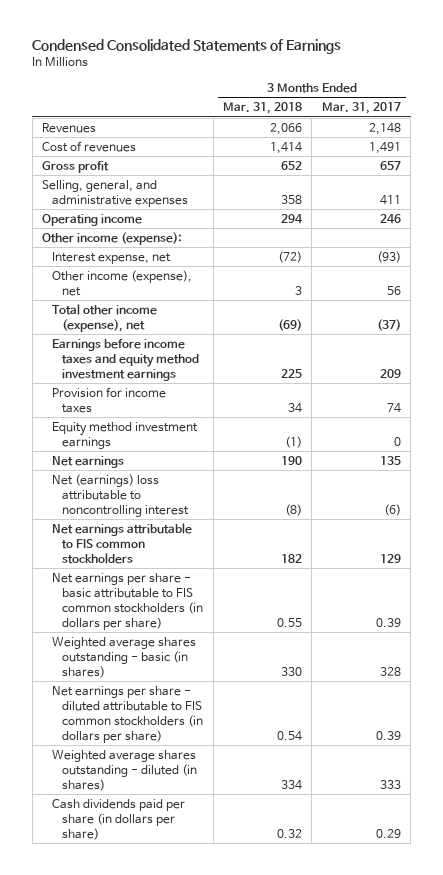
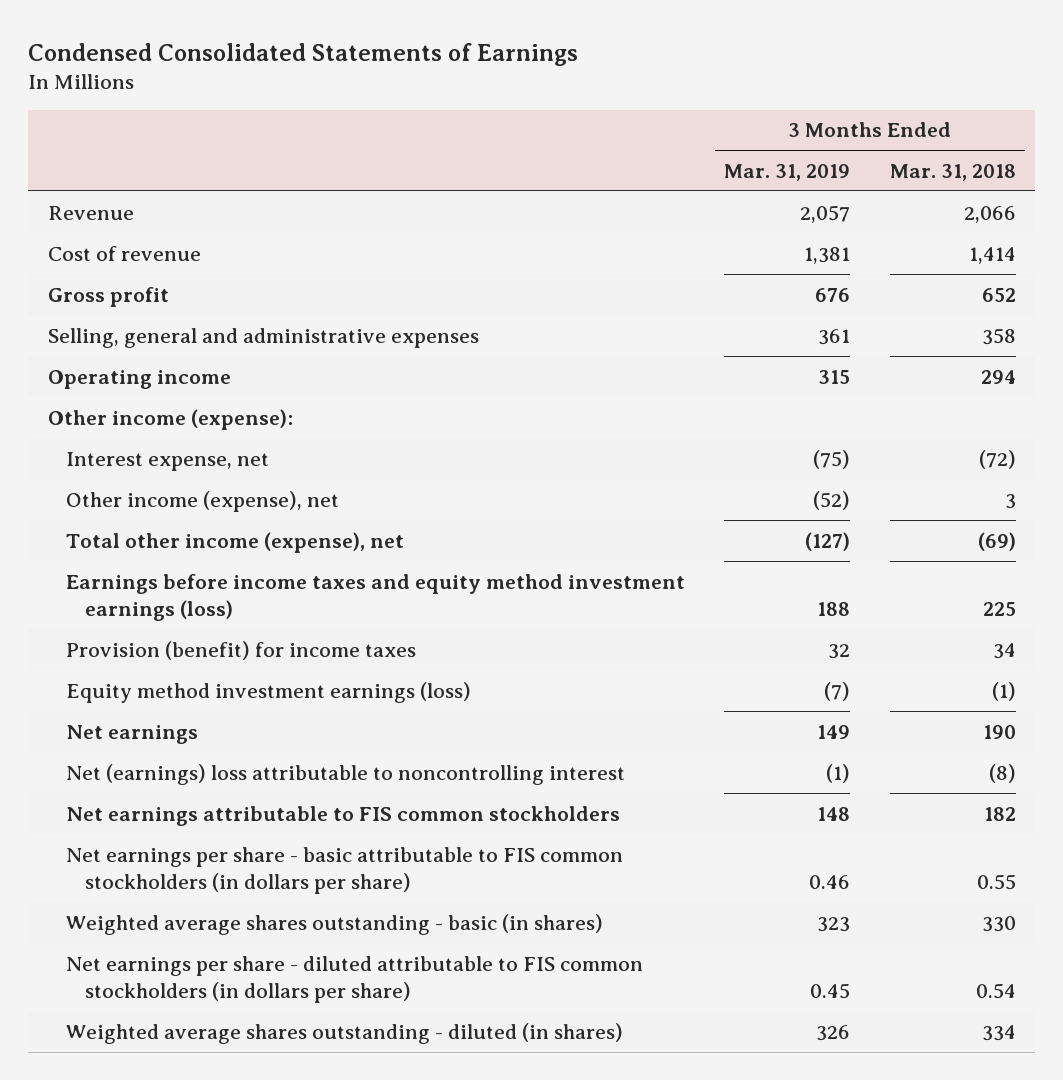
[321,102,401,115] Mar. 31, 2017 -> none
none -> [724,163,851,181] Mar. 31, 2019
[41,122,96,133] Revenues -> [47,205,134,220] Revenue
[41,140,136,152] Cost of revenues -> [47,245,201,261] Cost of revenue
[41,179,189,207] Selling, general, and administrative expenses -> [47,327,479,348] Selling, general and administrative expenses
[52,338,200,381] Earnings before income taxes and equity method investment earnings -> [66,573,686,621] Earnings before income taxes and equity method investment earnings (loss)
[52,386,167,413] Provision for income taxes -> [66,640,417,660] Provision (benefit) for income taxes
[52,421,199,449] Equity method investment earnings -> [66,681,472,703] Equity method investment earnings (loss)
[52,798,186,840] Cash dividends paid per share (in dollars per share) -> none

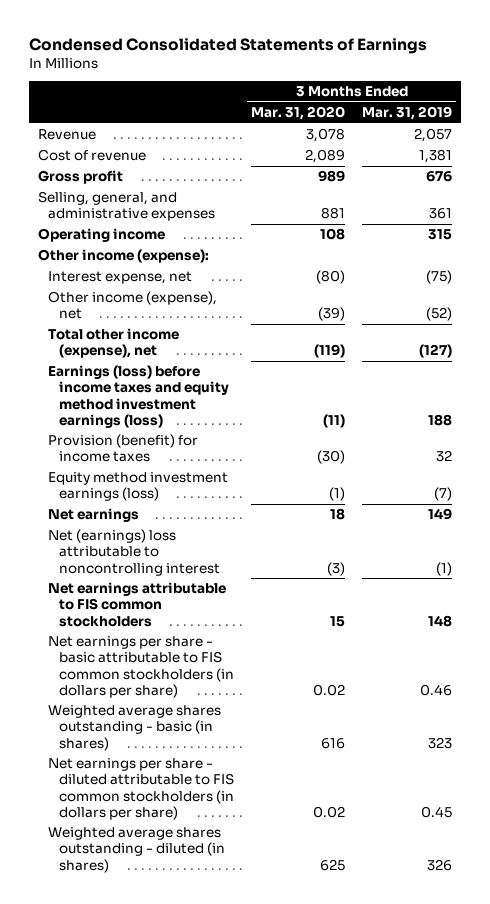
[889,163,1016,181] Mar. 31, 2018 -> none
none -> [251,106,346,121] Mar. 31, 2020
[47,327,479,348] Selling, general and administrative expenses -> [37,191,216,222] Selling, general, and administrative expenses
[66,573,686,621] Earnings before income taxes and equity method investment earnings (loss) -> [48,365,230,428] Earnings (loss) before income taxes and equity method investment earnings (loss)

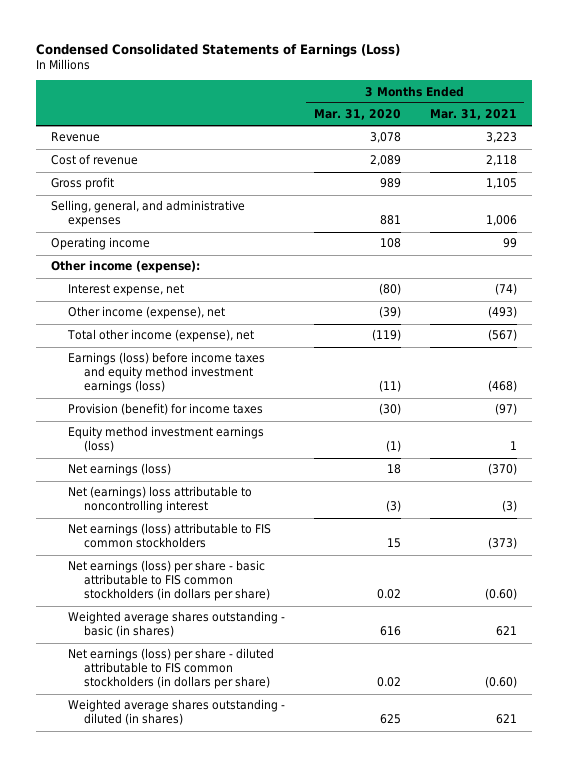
[29,37,428,54] Condensed Consolidated Statements of Earnings -> [36,43,401,57] Condensed Consolidated Statements of Earnings (Loss)
[362,106,453,121] Mar. 31, 2019 -> none
none -> [430,109,518,121] Mar. 31, 2021
[48,508,140,523] Net earnings -> [67,463,171,477] Net earnings (loss)
[48,582,227,627] Net earnings attributable to FIS common stockholders -> [67,523,271,549] Net earnings (loss) attributable to FIS common stockholders
[48,636,235,698] Net earnings per share - basic attributable to FIS common stockholders (in dollars per share) -> [67,560,271,602] Net earnings (loss) per share - basic attributable to FIS common stockholders (in dollars per share)
[48,758,235,820] Net earnings per share - diluted attributable to FIS common stockholders (in dollars per share) -> [67,648,274,690] Net earnings (loss) per share - diluted attributable to FIS common stockholders (in dollars per share)

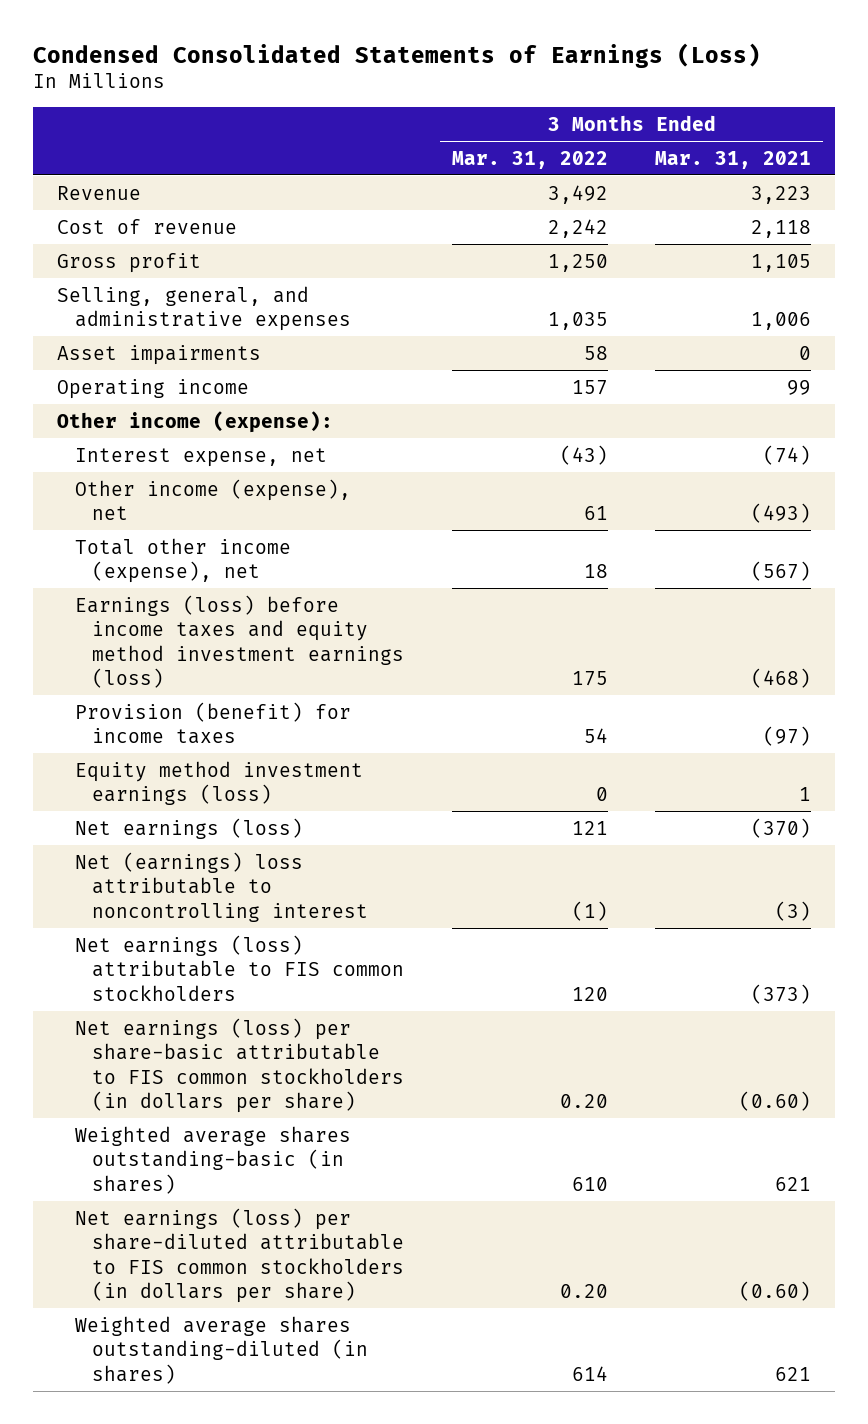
[313,109,401,121] Mar. 31, 2020 -> none
none -> [451,150,608,169] Mar. 31, 2022
none -> [57,344,262,365] Asset impairments
[67,560,271,602] Net earnings (loss) per share - basic attributable to FIS common stockholders (in dollars per share) -> [74,1017,405,1114] Net earnings (loss) per share-basic attributable to FIS common stockholders (in dollars per share)
[67,611,285,638] Weighted average shares outstanding - basic (in shares) -> [74,1125,351,1194] Weighted average shares outstanding-basic (in shares)
[67,648,274,690] Net earnings (loss) per share - diluted attributable to FIS common stockholders (in dollars per share) -> [74,1207,405,1304] Net earnings (loss) per share-diluted attributable to FIS common stockholders (in dollars per share)
[67,699,285,726] Weighted average shares outstanding - diluted (in shares) -> [74,1315,369,1384] Weighted average shares outstanding-diluted (in shares)

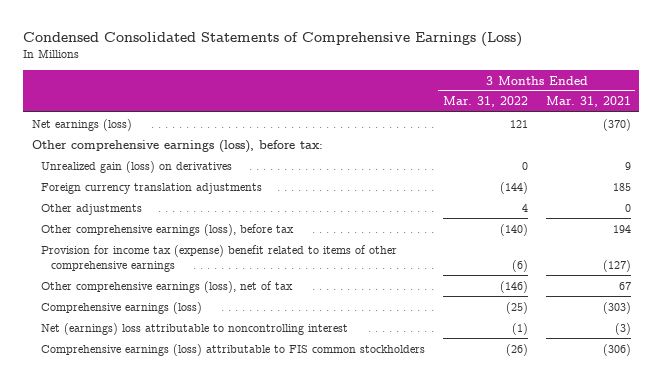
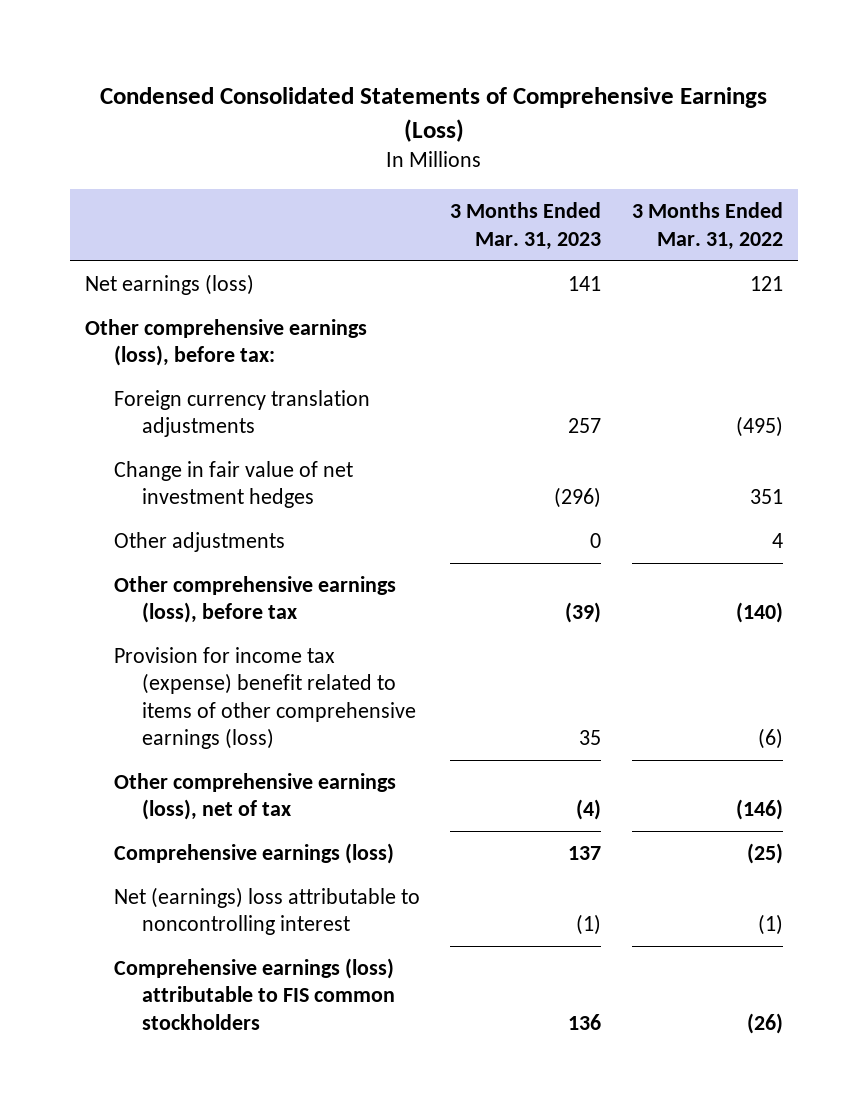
[545,96,631,108] Mar. 31, 2021 -> none
none -> [450,202,602,250] 3 Months Ended Mar. 31, 2023
[41,160,233,173] Unrealized gain (loss) on derivatives -> none
[499,181,528,194] (144) -> [735,416,783,438] (495)
none -> [113,461,353,509] Change in fair value of net investment hedges
[41,244,398,273] Provision for income tax (expense) benefit related to items of other comprehensive earnings -> [113,647,417,749] Provision for income tax (expense) benefit related to items of other comprehensive earnings (loss)

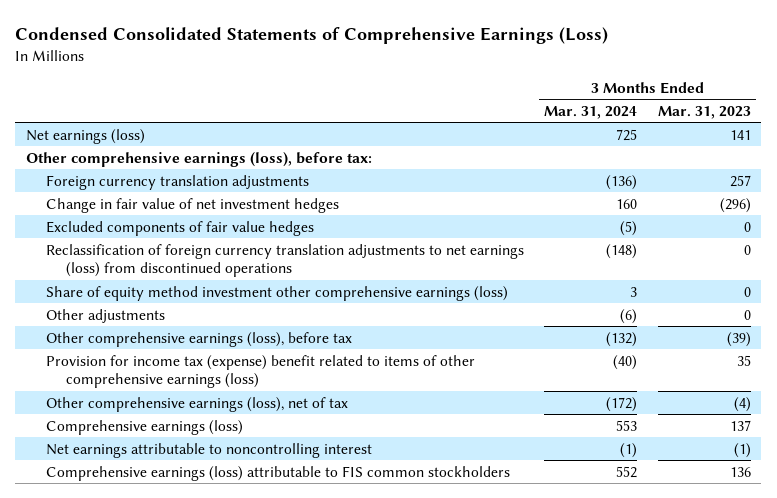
[631,202,783,250] 3 Months Ended Mar. 31, 2022 -> none
none -> [544,105,638,119] Mar. 31, 2024
none -> [45,220,314,236] Excluded components of fair value hedges
none -> [45,243,524,278] Reclassification of foreign currency translation adjustments to net earnings (loss) from discontinued operations
none -> [45,285,508,301] Share of equity method investment other comprehensive earnings (loss)
[113,887,420,936] Net (earnings) loss attributable to noncontrolling interest -> [45,442,372,458] Net earnings attributable to noncontrolling interest

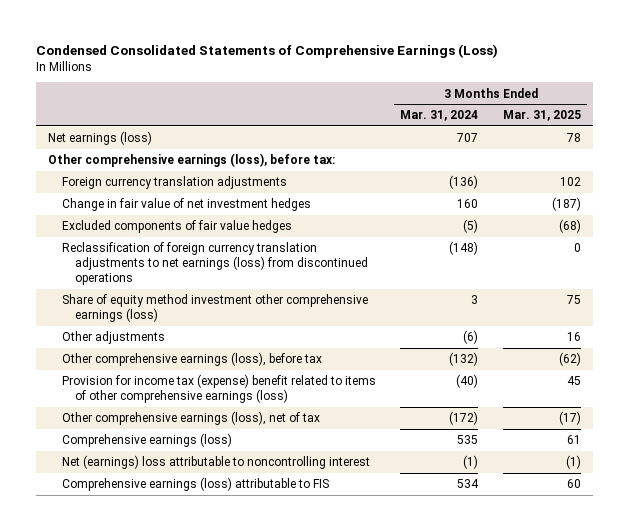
[658,105,752,119] Mar. 31, 2023 -> none
none -> [502,110,581,122] Mar. 31, 2025
[616,128,638,141] 725 -> [457,133,479,143] 707
[616,419,638,431] 553 -> [457,435,479,445] 535
[45,442,372,458] Net earnings attributable to noncontrolling interest -> [61,455,370,470] Net (earnings) loss attributable to noncontrolling interest
[45,465,510,481] Comprehensive earnings (loss) attributable to FIS common stockholders -> [61,477,329,492] Comprehensive earnings (loss) attributable to FIS
[616,465,638,478] 552 -> [457,479,480,489] 534

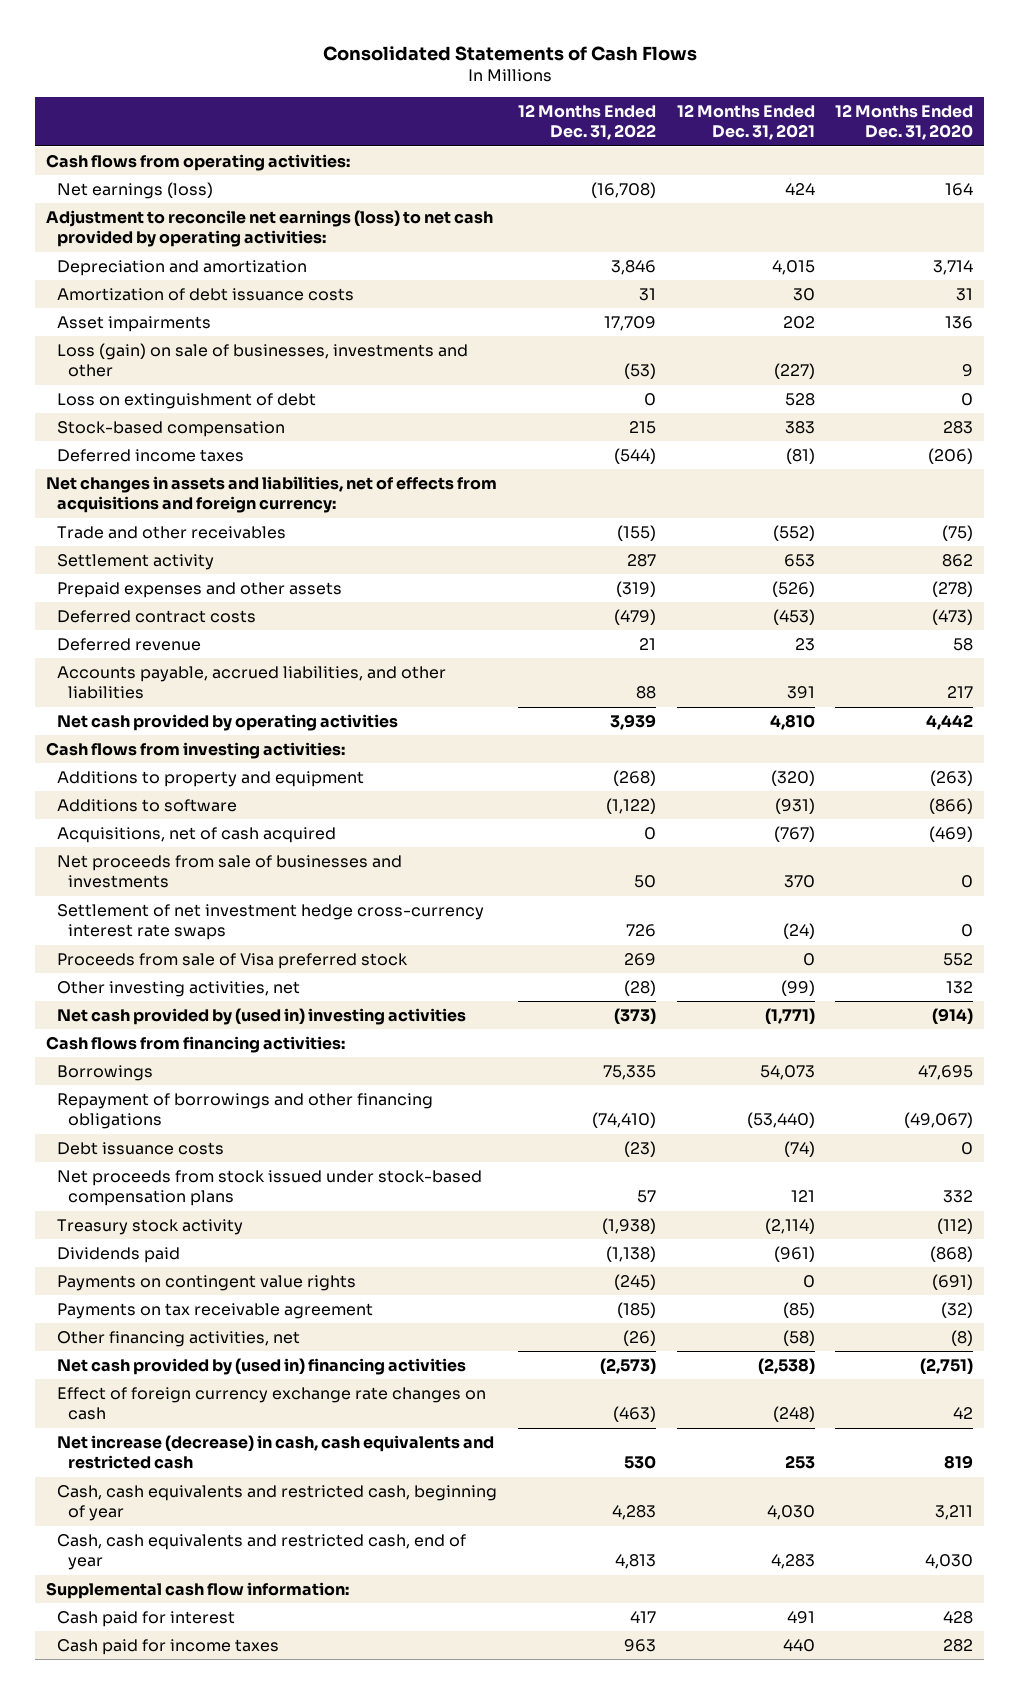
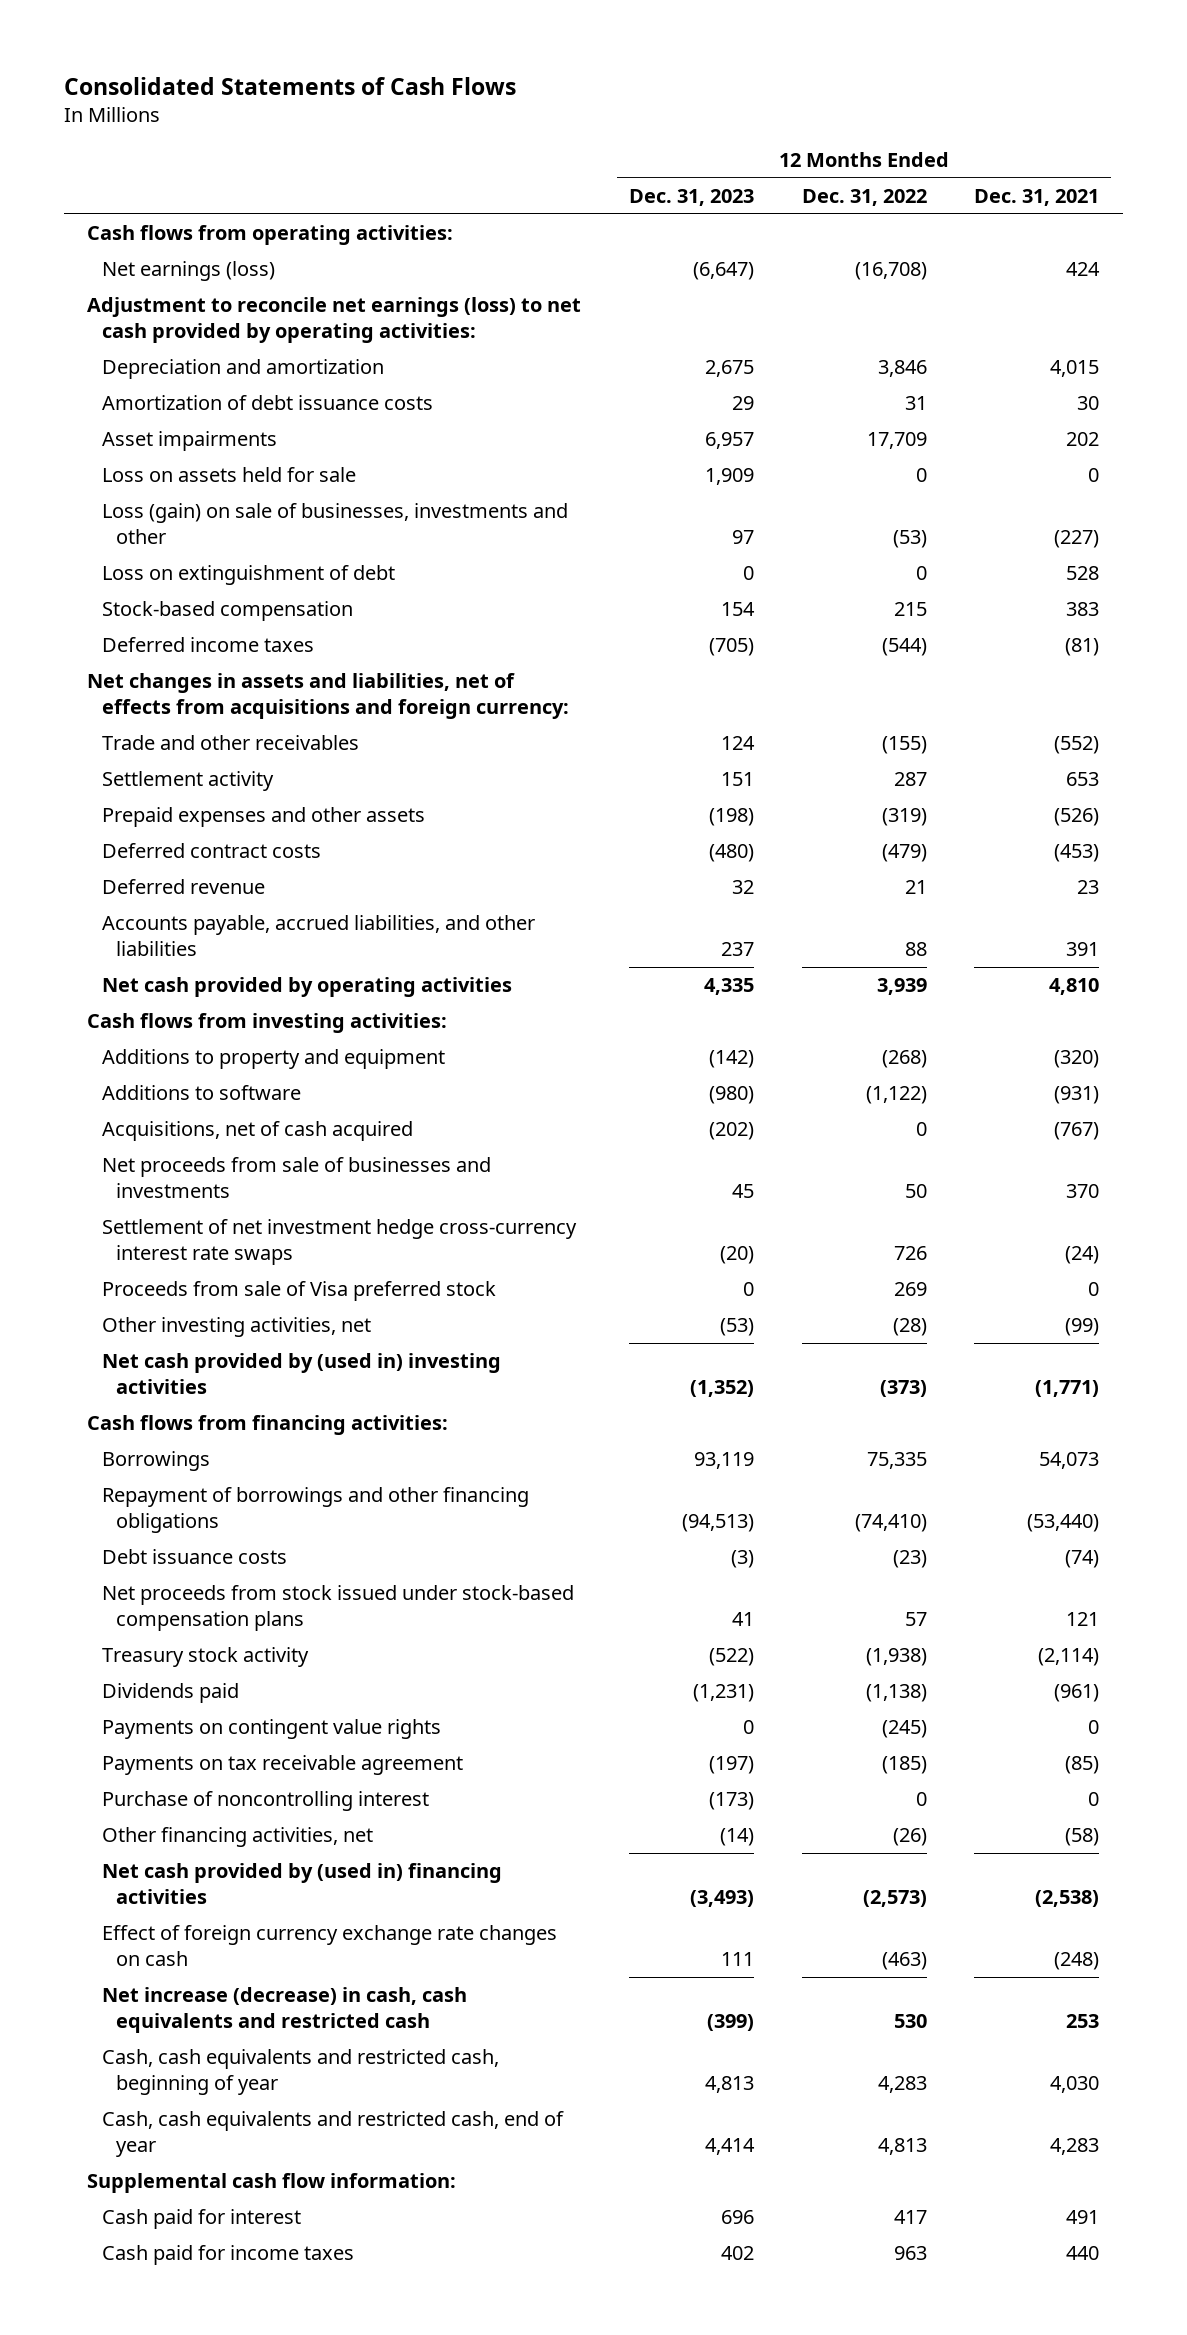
[835,104,974,141] 12 Months Ended Dec. 31, 2020 -> none
none -> [629,188,755,206] Dec. 31, 2023
none -> [101,467,356,483] Loss on assets held for sale
none -> [101,1791,429,1812] Purchase of noncontrolling interest

